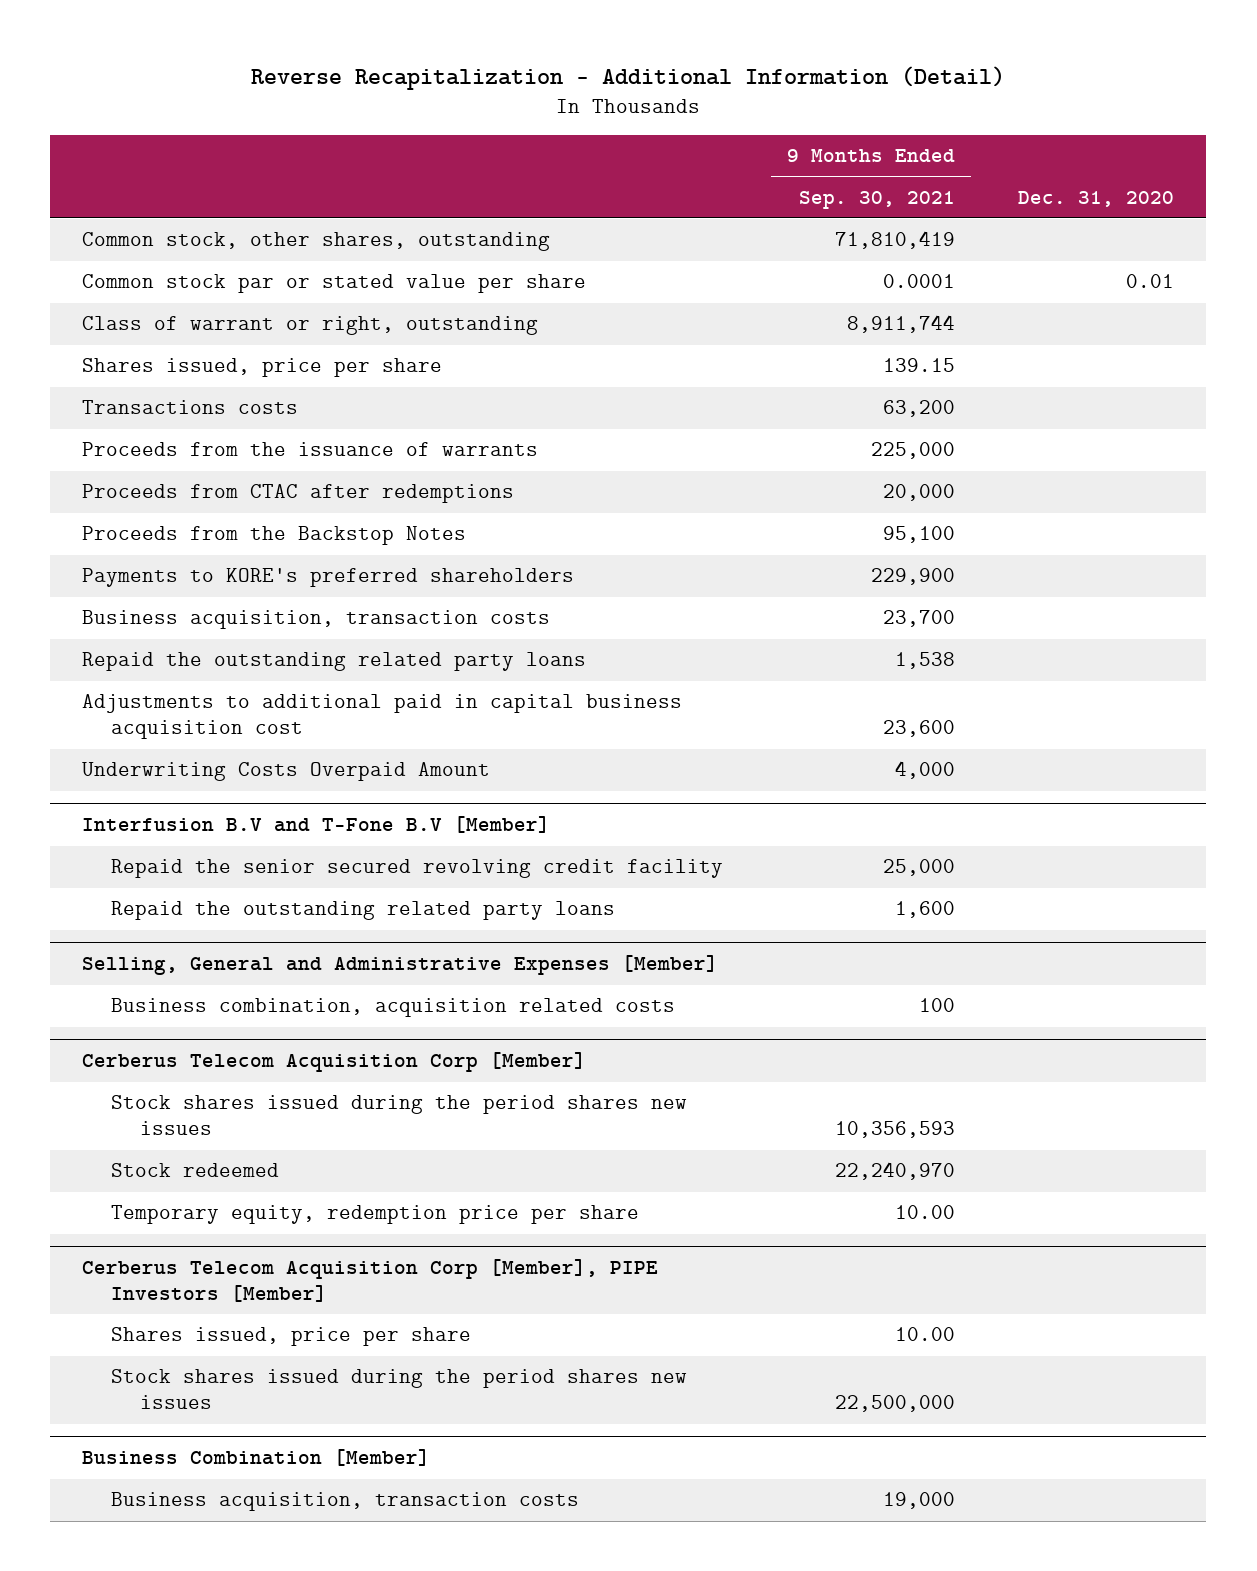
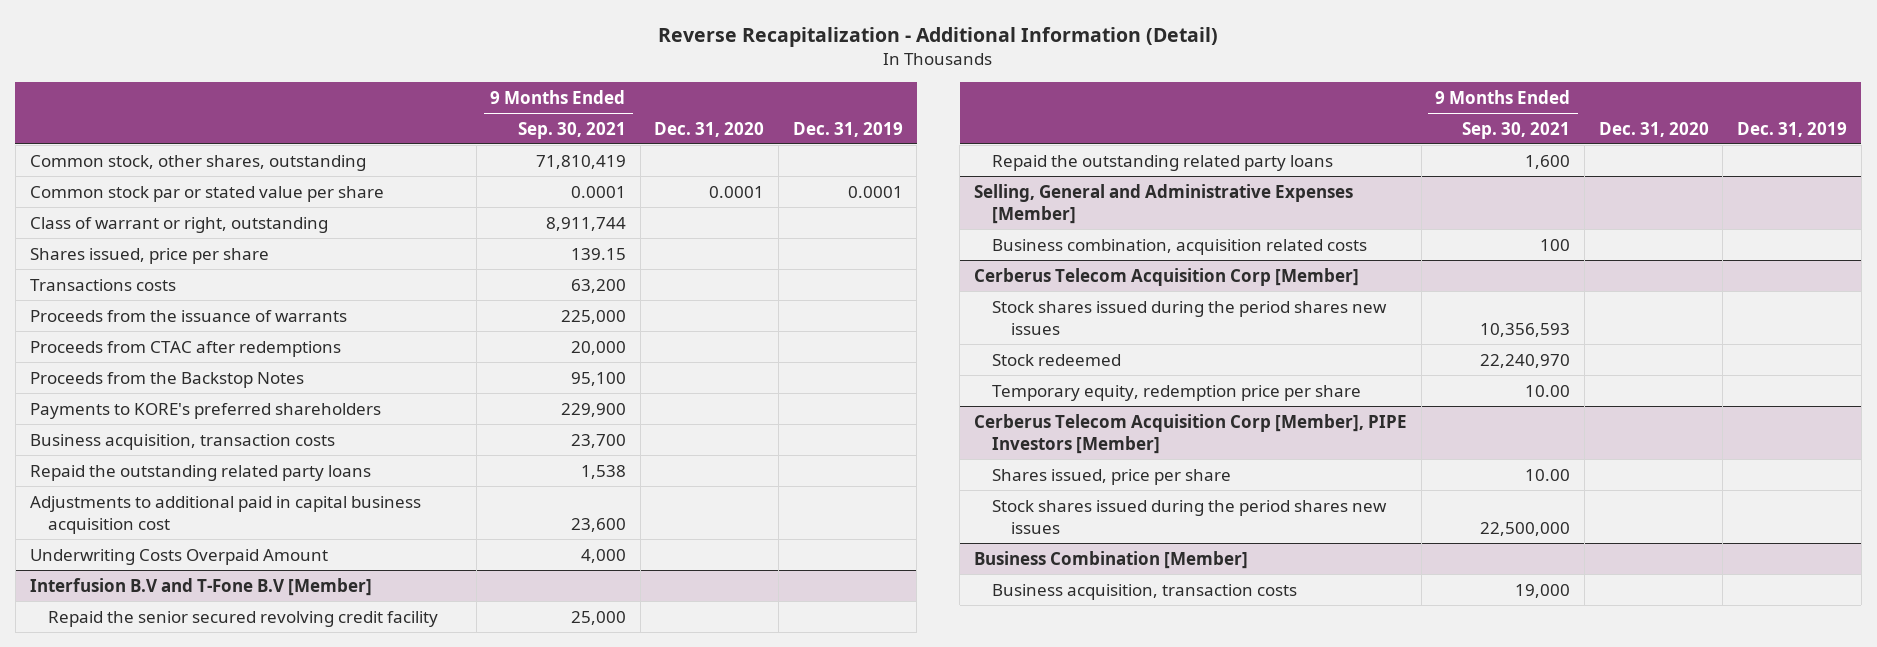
none -> [792,121,903,137] Dec. 31, 2019
[1126,274,1175,289] 0.01 -> [709,185,765,198] 0.0001

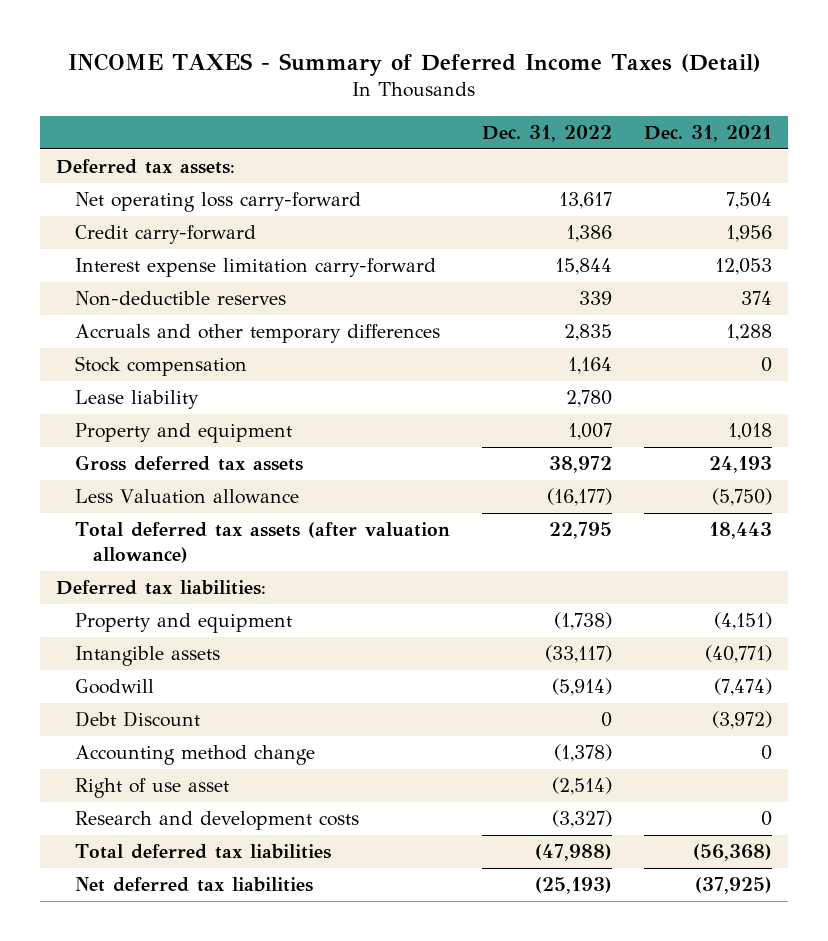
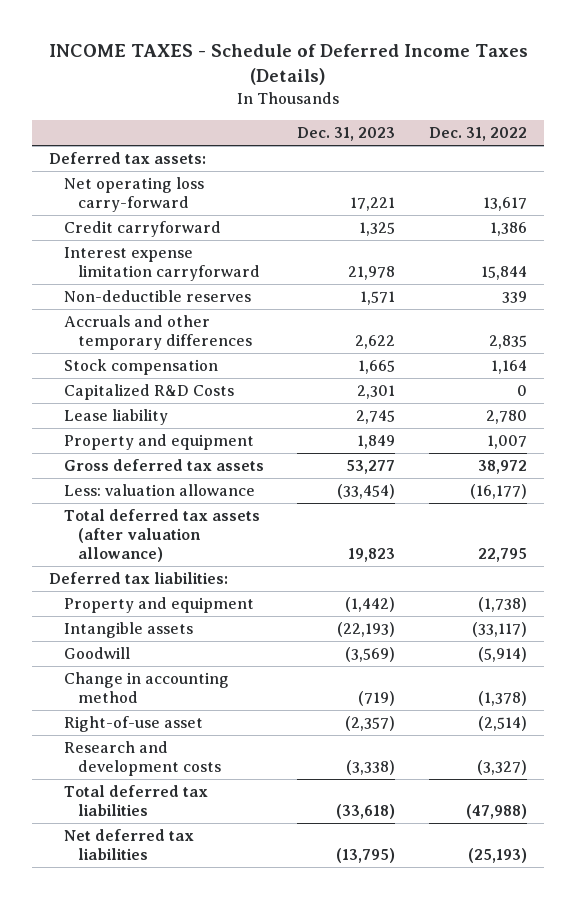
[68,52,762,76] INCOME TAXES - Summary of Deferred Income Taxes (Detail) -> [49,43,529,86] INCOME TAXES - Schedule of Deferred Income Taxes (Details)
[644,124,773,142] Dec. 31, 2021 -> none
none -> [297,127,396,142] Dec. 31, 2023
[74,225,256,245] Credit carry-forward -> [63,221,221,238] Credit carryforward
[74,258,436,278] Interest expense limitation carry-forward -> [63,247,261,282] Interest expense limitation carryforward
none -> [63,384,234,401] Capitalized R&D Costs
[74,489,299,505] Less Valuation allowance -> [63,484,255,497] Less: valuation allowance
[74,711,200,728] Debt Discount -> none
[74,745,315,766] Accounting method change -> [63,672,229,704] Change in accounting method
[74,778,229,799] Right of use asset -> [63,716,203,733] Right-of-use asset

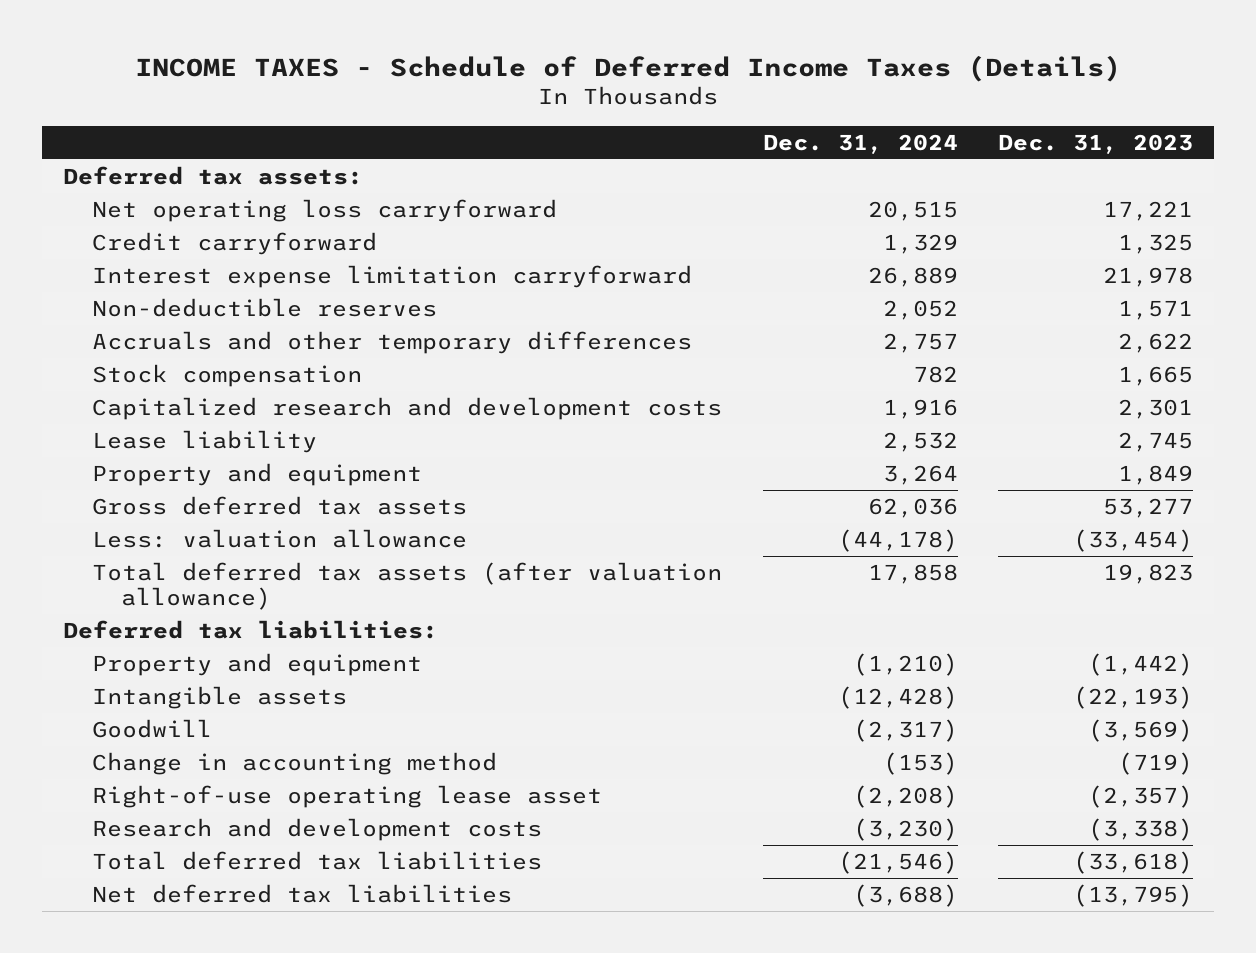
[429,127,528,142] Dec. 31, 2022 -> none
none -> [762,133,958,154] Dec. 31, 2024
[63,177,204,213] Net operating loss carry-forward -> [92,199,558,223] Net operating loss carryforward
[63,384,234,401] Capitalized R&D Costs -> [92,397,723,421] Capitalized research and development costs
[63,716,203,733] Right-of-use asset -> [92,785,603,809] Right-of-use operating lease asset

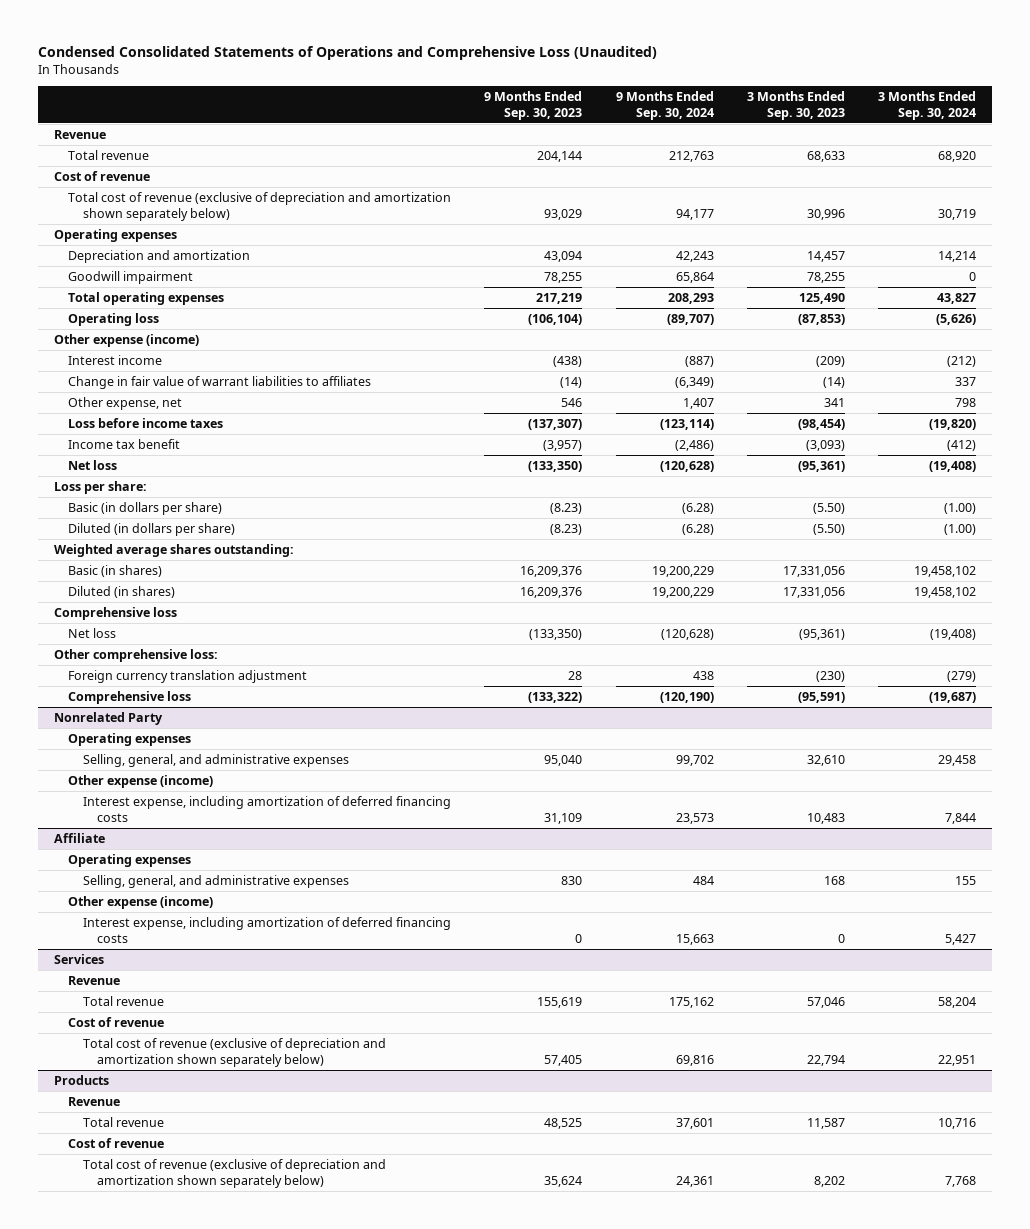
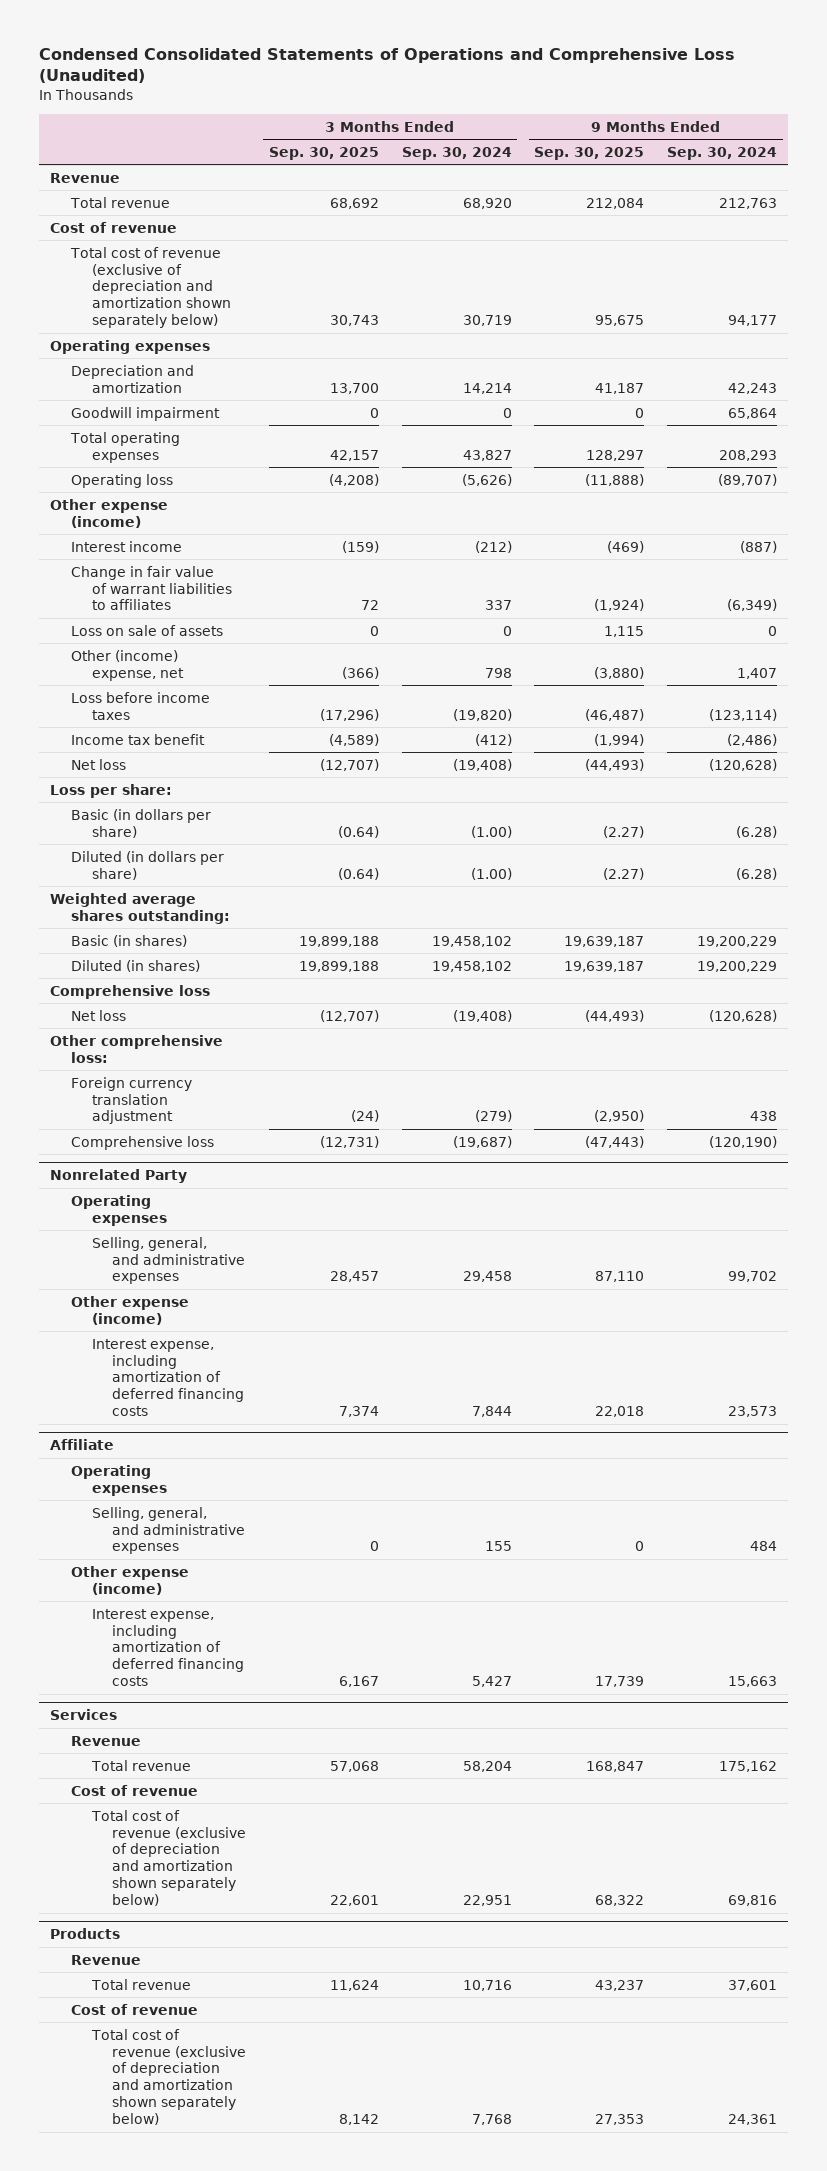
[484,90,583,120] 9 Months Ended Sep. 30, 2023 -> none
[746,90,845,120] 3 Months Ended Sep. 30, 2023 -> none
none -> [269,146,380,160] Sep. 30, 2025
none -> [534,146,645,160] Sep. 30, 2025
none -> [70,624,223,636] Loss on sale of assets
[68,396,183,410] Other expense, net -> [70,649,184,681] Other (income) expense, net

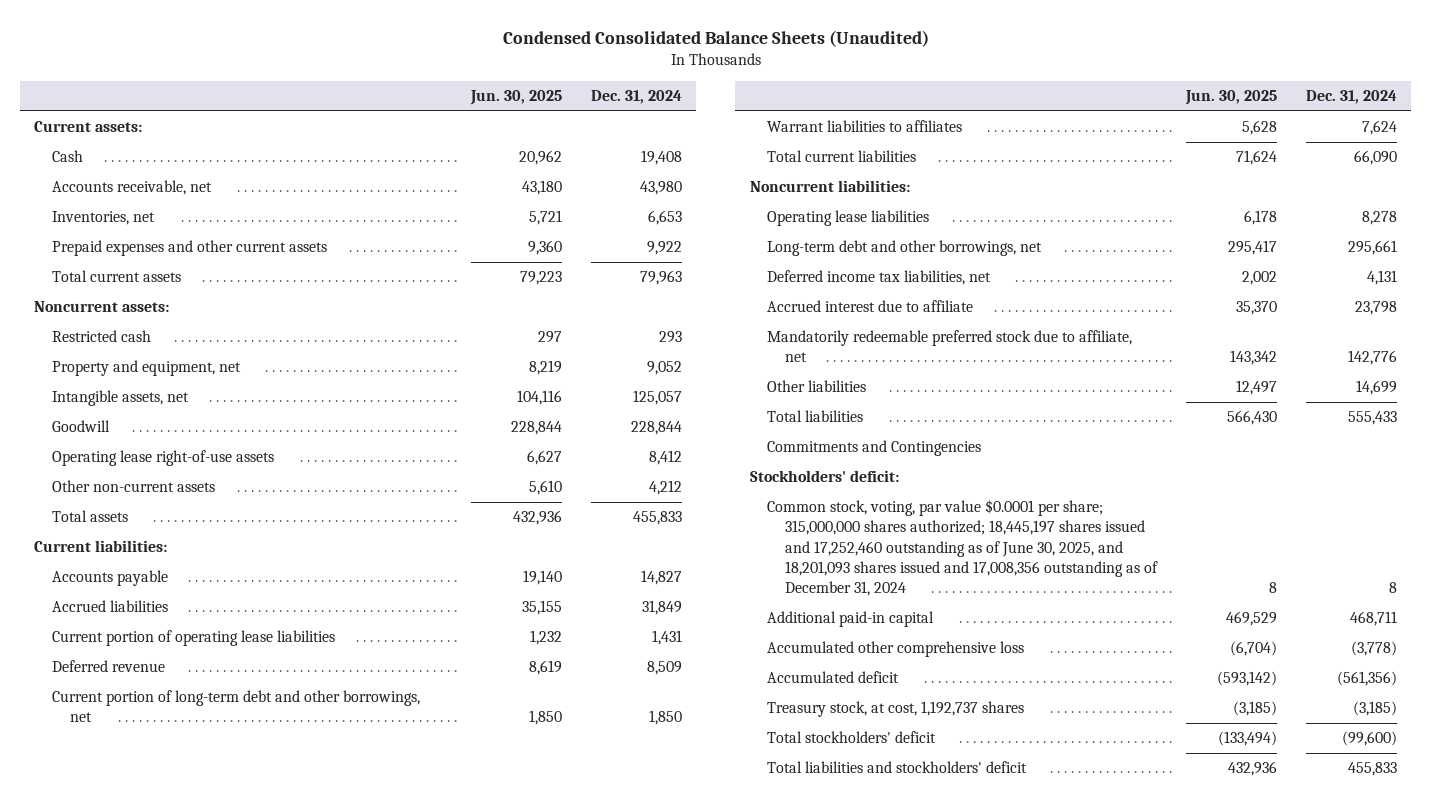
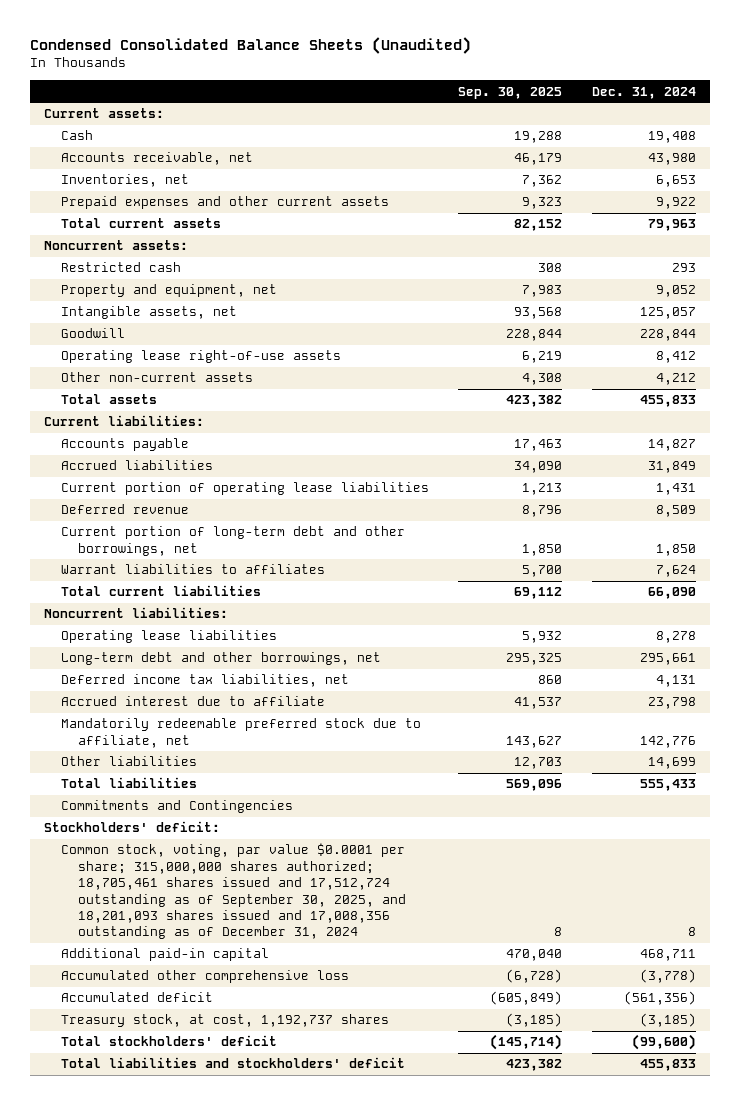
[469,90,562,106] Jun. 30, 2025 -> none
none -> [458,86,563,99] Sep. 30, 2025
[767,499,1159,596] Common stock, voting, par value $0.0001 per share; 315,000,000 shares authorized; 18,445,197 shares issued and 17,252,460 outstanding as of June 30, 2025, and 18,201,093 shares issued and 17,008,356 outstanding as of December 31, 2024 -> [61,843,406,940] Common stock, voting, par value $0.0001 per share; 315,000,000 shares authorized; 18,705,461 shares issued and 17,512,724 outstanding as of September 30, 2025, and 18,201,093 shares issued and 17,008,356 outstanding as of December 31, 2024

